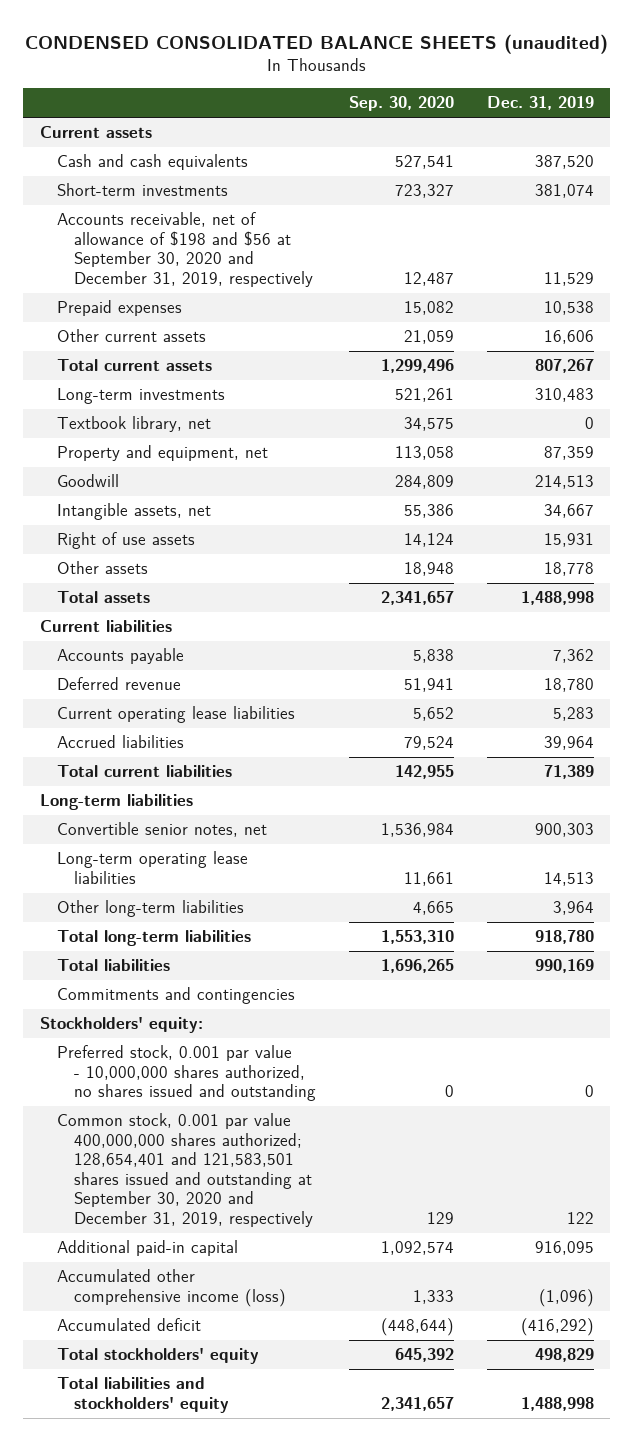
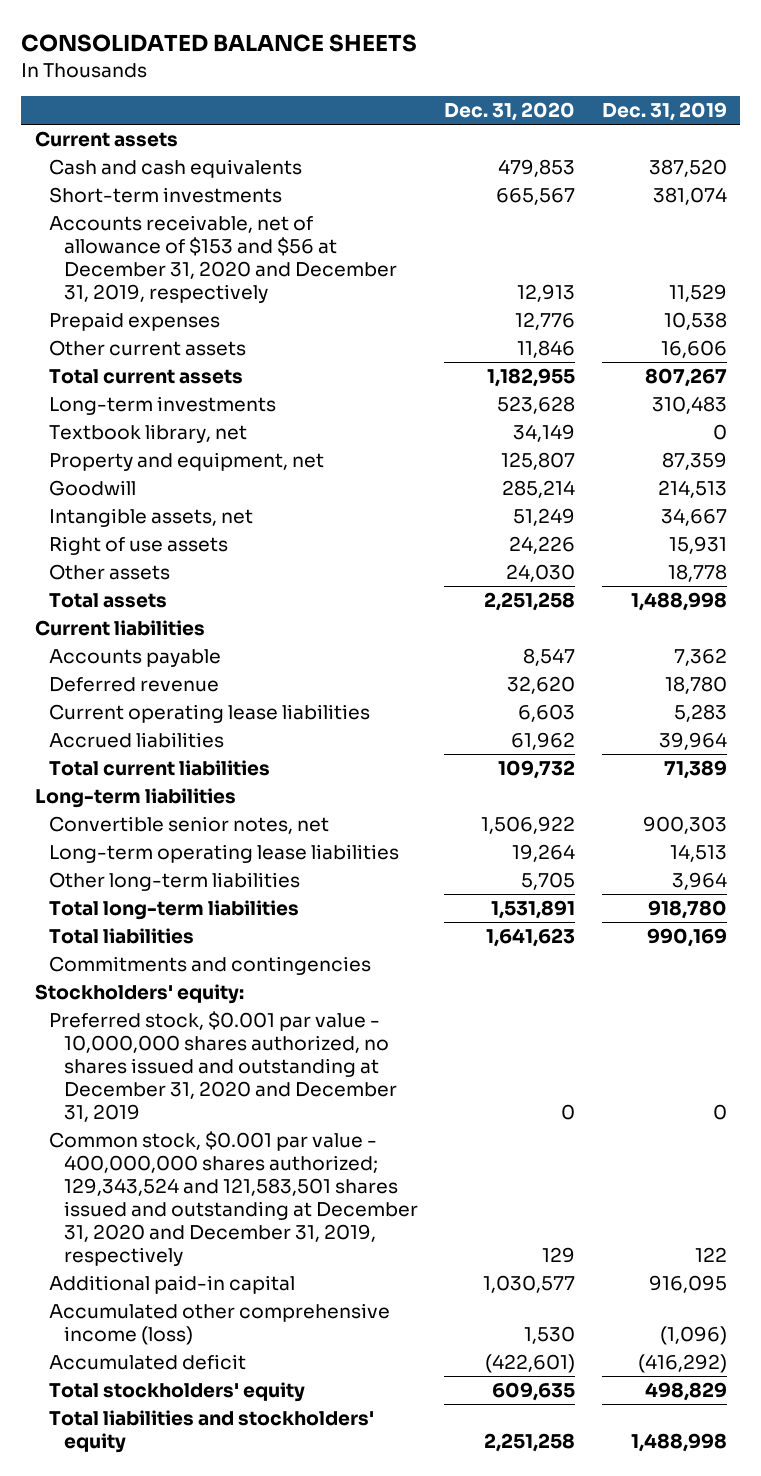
[24,33,608,54] CONDENSED CONSOLIDATED BALANCE SHEETS (unaudited) -> [21,34,418,53] CONSOLIDATED BALANCE SHEETS
[348,96,454,112] Sep. 30, 2020 -> none
none -> [444,102,576,122] Dec. 31, 2020
[56,212,313,287] Accounts receivable, net of allowance of $198 and $56 at September 30, 2020 and December 31, 2019, respectively -> [49,215,397,303] Accounts receivable, net of allowance of $153 and $56 at December 31, 2020 and December 31, 2019, respectively
[56,1045,316,1102] Preferred stock, 0.001 par value - 10,000,000 shares authorized, no shares issued and outstanding -> [49,1011,397,1122] Preferred stock, $0.001 par value - 10,000,000 shares authorized, no shares issued and outstanding at December 31, 2020 and December 31, 2019
[56,1113,313,1228] Common stock, 0.001 par value 400,000,000 shares authorized; 128,654,401 and 121,583,501 shares issued and outstanding at September 30, 2020 and December 31, 2019, respectively -> [49,1131,418,1266] Common stock, $0.001 par value - 400,000,000 shares authorized; 129,343,524 and 121,583,501 shares issued and outstanding at December 31, 2020 and December 31, 2019, respectively

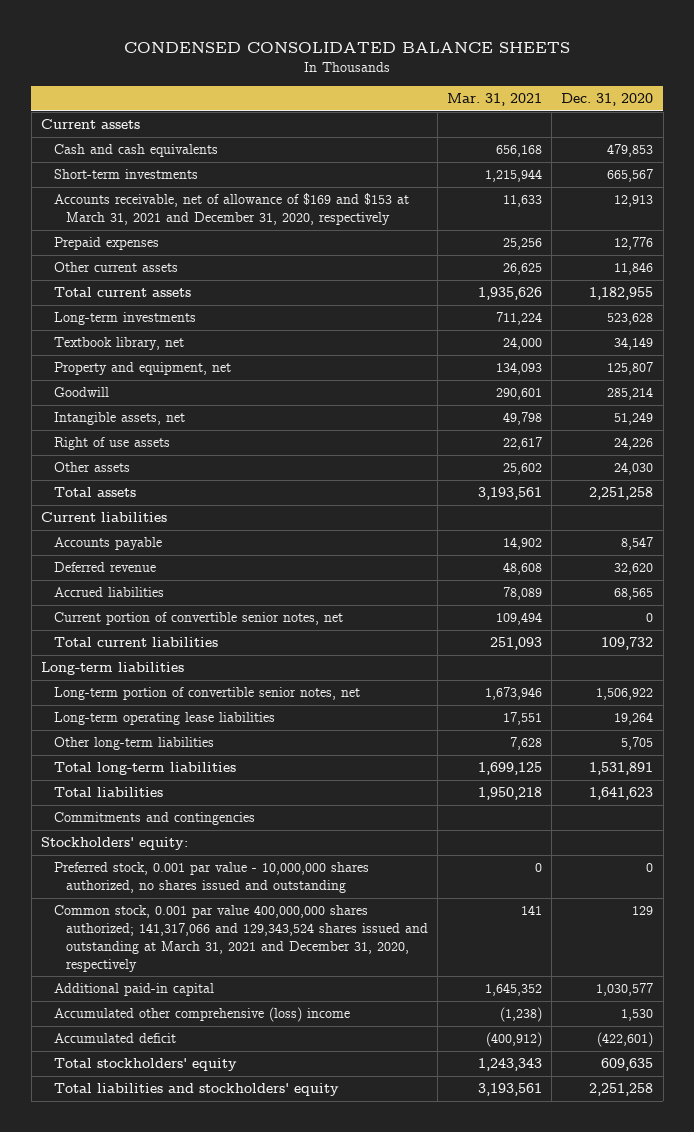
[21,34,418,53] CONSOLIDATED BALANCE SHEETS -> [124,42,571,54] CONDENSED CONSOLIDATED BALANCE SHEETS
[601,102,727,122] Dec. 31, 2019 -> none
none -> [447,93,543,107] Mar. 31, 2021
[49,215,397,303] Accounts receivable, net of allowance of $153 and $56 at December 31, 2020 and December 31, 2019, respectively -> [53,193,409,226] Accounts receivable, net of allowance of $169 and $153 at March 31, 2021 and December 31, 2020, respectively
[49,704,371,724] Current operating lease liabilities -> none
[511,732,576,751] 61,962 -> [614,588,654,601] 68,565
none -> [53,612,343,626] Current portion of convertible senior notes, net
[49,816,330,835] Convertible senior notes, net -> [53,687,360,701] Long-term portion of convertible senior notes, net
[49,1011,397,1122] Preferred stock, $0.001 par value - 10,000,000 shares authorized, no shares issued and outstanding at December 31, 2020 and December 31, 2019 -> [53,862,369,894] Preferred stock, 0.001 par value - 10,000,000 shares authorized, no shares issued and outstanding
[49,1131,418,1266] Common stock, $0.001 par value - 400,000,000 shares authorized; 129,343,524 and 121,583,501 shares issued and outstanding at December 31, 2020 and December 31, 2019, respectively -> [53,905,429,972] Common stock, 0.001 par value 400,000,000 shares authorized; 141,317,066 and 129,343,524 shares issued and outstanding at March 31, 2021 and December 31, 2020, respectively
[49,1303,391,1345] Accumulated other comprehensive income (loss) -> [53,1007,350,1023] Accumulated other comprehensive (loss) income

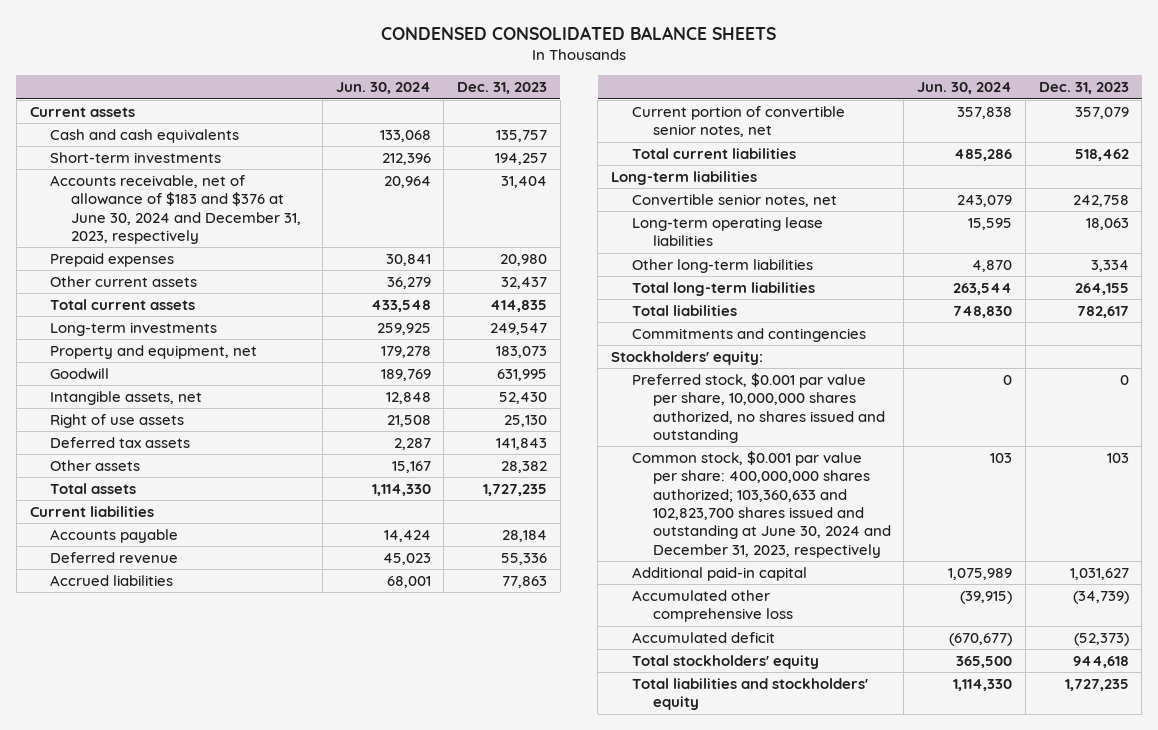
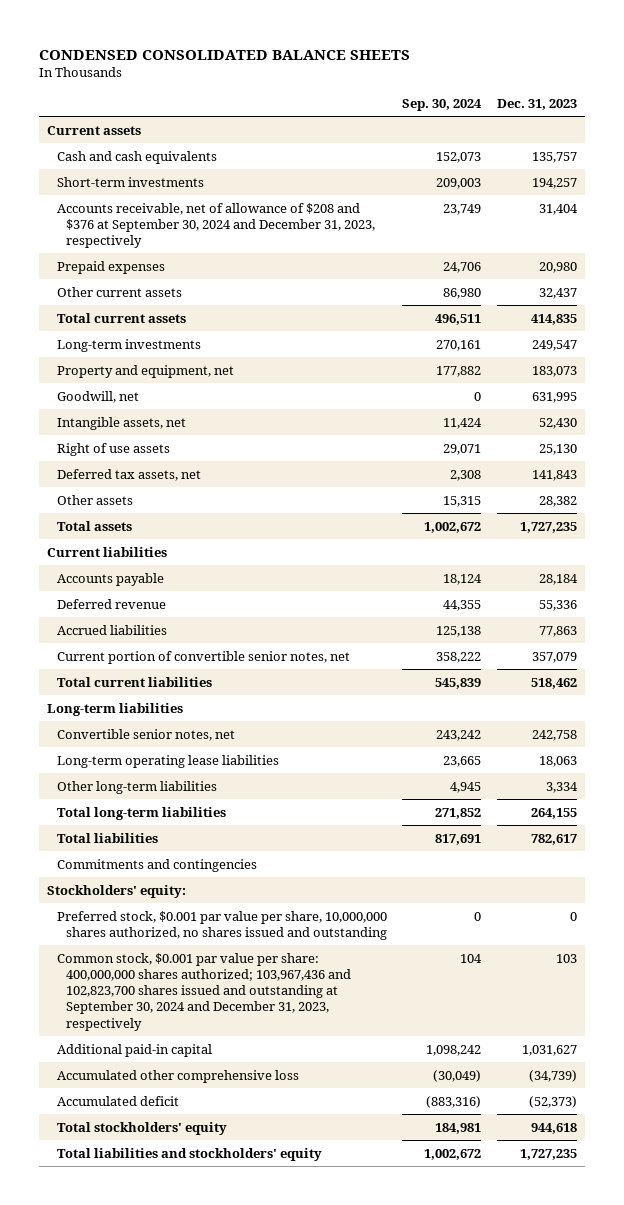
[335,82,431,95] Jun. 30, 2024 -> none
none -> [402,98,483,111] Sep. 30, 2024
[50,175,302,244] Accounts receivable, net of allowance of $183 and $376 at June 30, 2024 and December 31, 2023, respectively -> [56,202,375,249] Accounts receivable, net of allowance of $208 and $376 at September 30, 2024 and December 31, 2023, respectively
[50,368,110,381] Goodwill -> [56,390,139,403] Goodwill, net
[50,437,191,449] Deferred tax assets -> [56,468,201,481] Deferred tax assets, net
[631,451,891,558] Common stock, $0.001 par value per share: 400,000,000 shares authorized; 103,360,633 and 102,823,700 shares issued and outstanding at June 30, 2024 and December 31, 2023, respectively -> [56,952,351,1031] Common stock, $0.001 par value per share: 400,000,000 shares authorized; 103,967,436 and 102,823,700 shares issued and outstanding at September 30, 2024 and December 31, 2023, respectively

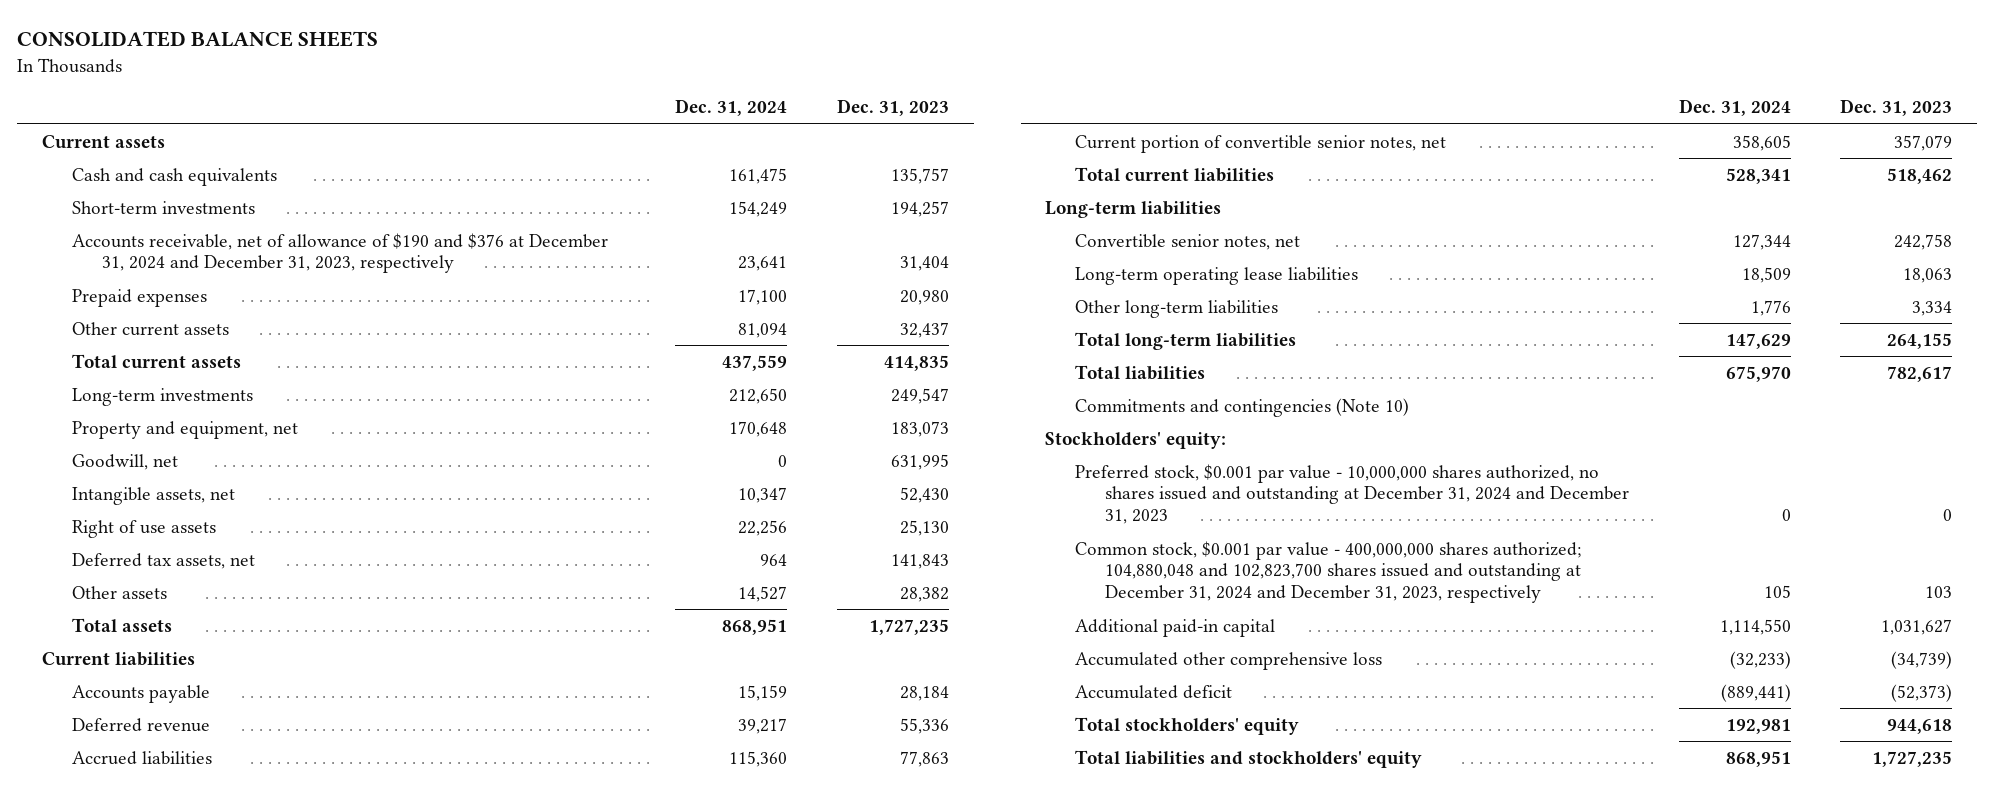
[39,49,411,60] CONDENSED CONSOLIDATED BALANCE SHEETS -> [17,31,379,48] CONSOLIDATED BALANCE SHEETS
[402,98,483,111] Sep. 30, 2024 -> none
none -> [675,99,788,117] Dec. 31, 2024
[56,202,375,249] Accounts receivable, net of allowance of $208 and $376 at September 30, 2024 and December 31, 2023, respectively -> [71,232,608,274] Accounts receivable, net of allowance of $190 and $376 at December 31, 2024 and December 31, 2023, respectively
[56,858,257,872] Commitments and contingencies -> [1075,397,1410,417] Commitments and contingencies (Note 10)
[56,910,387,940] Preferred stock, $0.001 par value per share, 10,000,000 shares authorized, no shares issued and outstanding -> [1075,463,1630,525] Preferred stock, $0.001 par value - 10,000,000 shares authorized, no shares issued and outstanding at December 31, 2024 and December 31, 2023
[56,952,351,1031] Common stock, $0.001 par value per share: 400,000,000 shares authorized; 103,967,436 and 102,823,700 shares issued and outstanding at September 30, 2024 and December 31, 2023, respectively -> [1075,540,1582,604] Common stock, $0.001 par value - 400,000,000 shares authorized; 104,880,048 and 102,823,700 shares issued and outstanding at December 31, 2024 and December 31, 2023, respectively

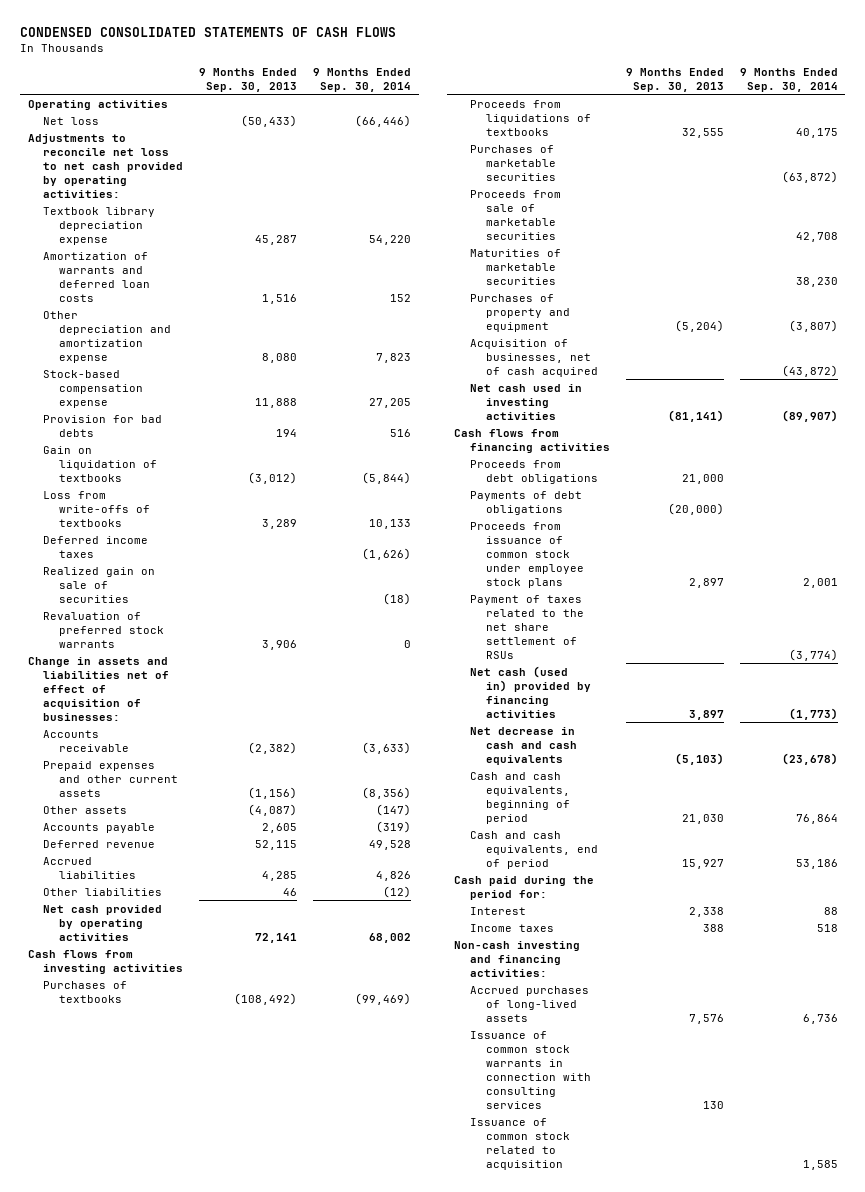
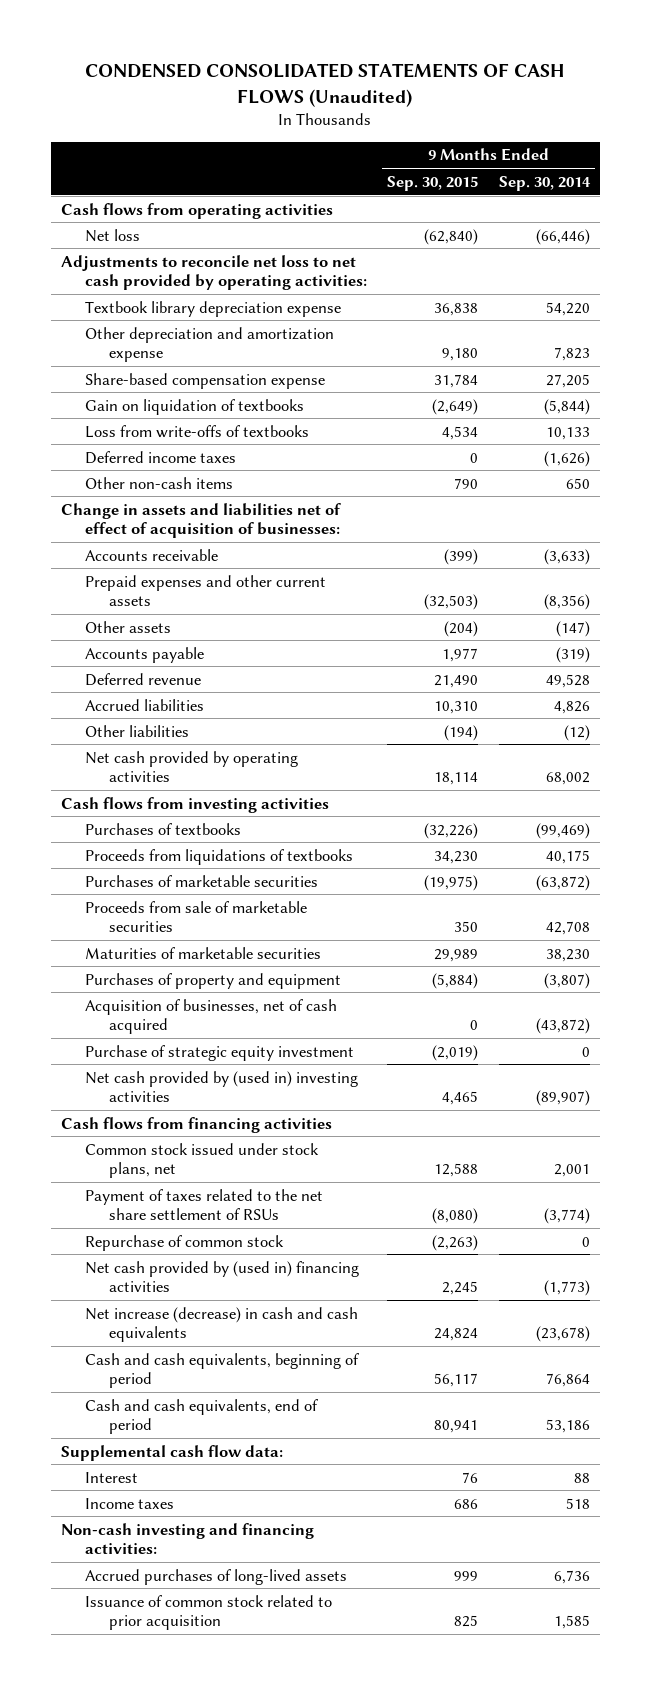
[19,27,396,38] CONDENSED CONSOLIDATED STATEMENTS OF CASH FLOWS -> [85,62,566,107] CONDENSED CONSOLIDATED STATEMENTS OF CASH FLOWS (Unaudited)
[199,67,298,92] 9 Months Ended Sep. 30, 2013 -> none
none -> [387,175,479,191] Sep. 30, 2015
[27,99,168,110] Operating activities -> [61,202,334,219] Cash flows from operating activities
[43,251,150,302] Amortization of warrants and deferred loan costs -> none
[43,414,163,437] Provision for bad debts -> none
[43,369,143,408] Stock-based compensation expense -> [85,372,326,389] Share-based compensation expense
[43,566,156,603] Realized gain on sale of securities -> none
[43,611,164,648] Revaluation of preferred stock warrants -> none
none -> [85,476,234,489] Other non-cash items
none -> [85,1044,355,1061] Purchase of strategic equity investment
[469,383,582,420] Net cash used in investing activities -> [85,1070,359,1102] Net cash provided by (used in) investing activities
[469,459,598,484] Proceeds from debt obligations -> none
[469,490,582,515] Payments of debt obligations -> none
[469,521,584,588] Proceeds from issuance of common stock under employee stock plans -> none
none -> [85,1142,320,1178] Common stock issued under stock plans, net
none -> [85,1234,285,1251] Repurchase of common stock
[469,665,591,718] Net cash (used in) provided by financing activities -> [85,1260,360,1292] Net cash provided by (used in) financing activities
[469,726,577,765] Net decrease in cash and cash equivalents -> [85,1306,359,1342] Net increase (decrease) in cash and cash equivalents
[454,875,595,900] Cash paid during the period for: -> [61,1444,284,1461] Supplemental cash flow data:
[469,1030,591,1109] Issuance of common stock warrants in connection with consulting services -> none
[469,1117,570,1170] Issuance of common stock related to acquisition -> [85,1594,333,1630] Issuance of common stock related to prior acquisition

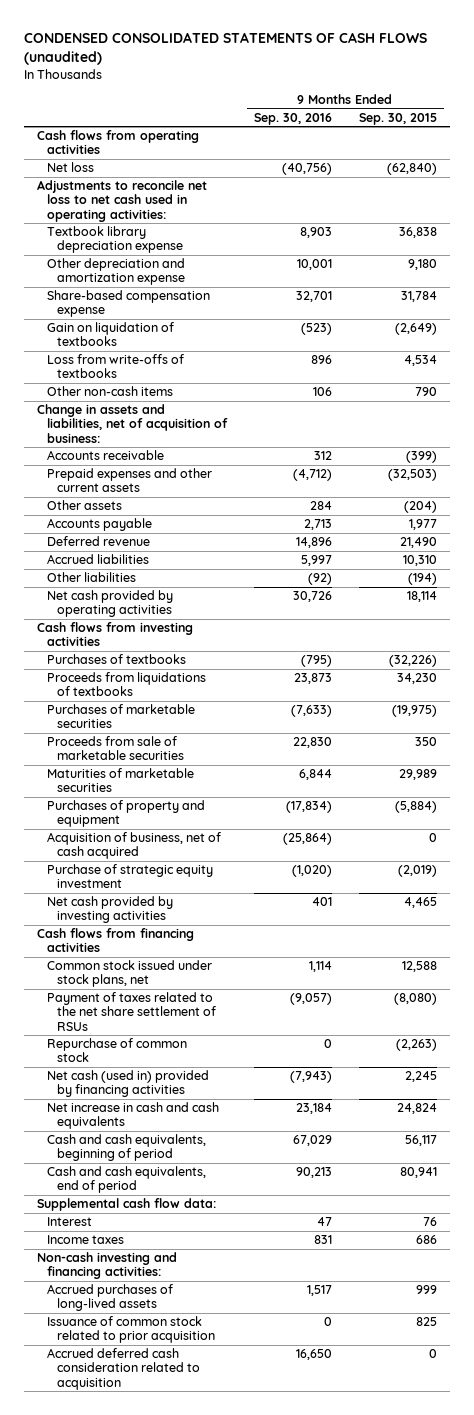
[85,62,566,107] CONDENSED CONSOLIDATED STATEMENTS OF CASH FLOWS (Unaudited) -> [23,31,427,65] CONDENSED CONSOLIDATED STATEMENTS OF CASH FLOWS (unaudited)
[498,175,591,191] Sep. 30, 2014 -> none
none -> [253,112,332,125] Sep. 30, 2016
[61,254,368,290] Adjustments to reconcile net loss to net cash provided by operating activities: -> [37,180,208,222] Adjustments to reconcile net loss to net cash used in operating activities:
[85,450,237,464] Deferred income taxes -> none
[61,502,342,538] Change in assets and liabilities net of effect of acquisition of businesses: -> [37,404,229,443] Change in assets and liabilities, net of acquisition of business:
[85,998,338,1034] Acquisition of businesses, net of cash acquired -> [47,832,222,860] Acquisition of business, net of cash acquired
[85,1070,359,1102] Net cash provided by (used in) investing activities -> [47,896,174,924] Net cash provided by investing activities
[85,1260,360,1292] Net cash provided by (used in) financing activities -> [47,1070,210,1098] Net cash (used in) provided by financing activities
[85,1306,359,1342] Net increase (decrease) in cash and cash equivalents -> [47,1102,220,1130] Net increase in cash and cash equivalents
none -> [47,1348,200,1390] Accrued deferred cash consideration related to acquisition

